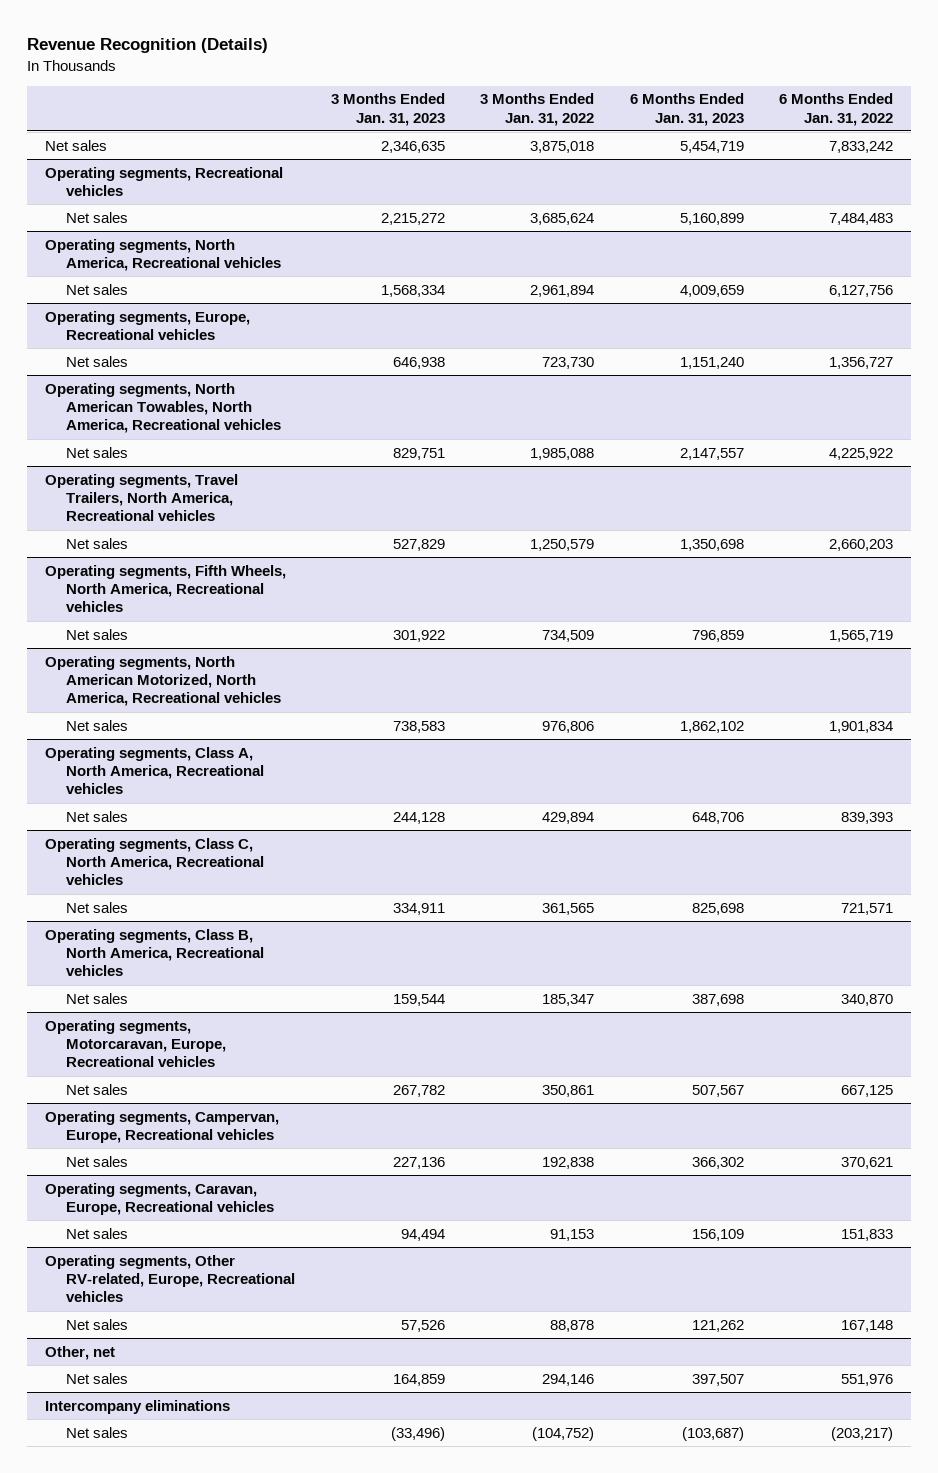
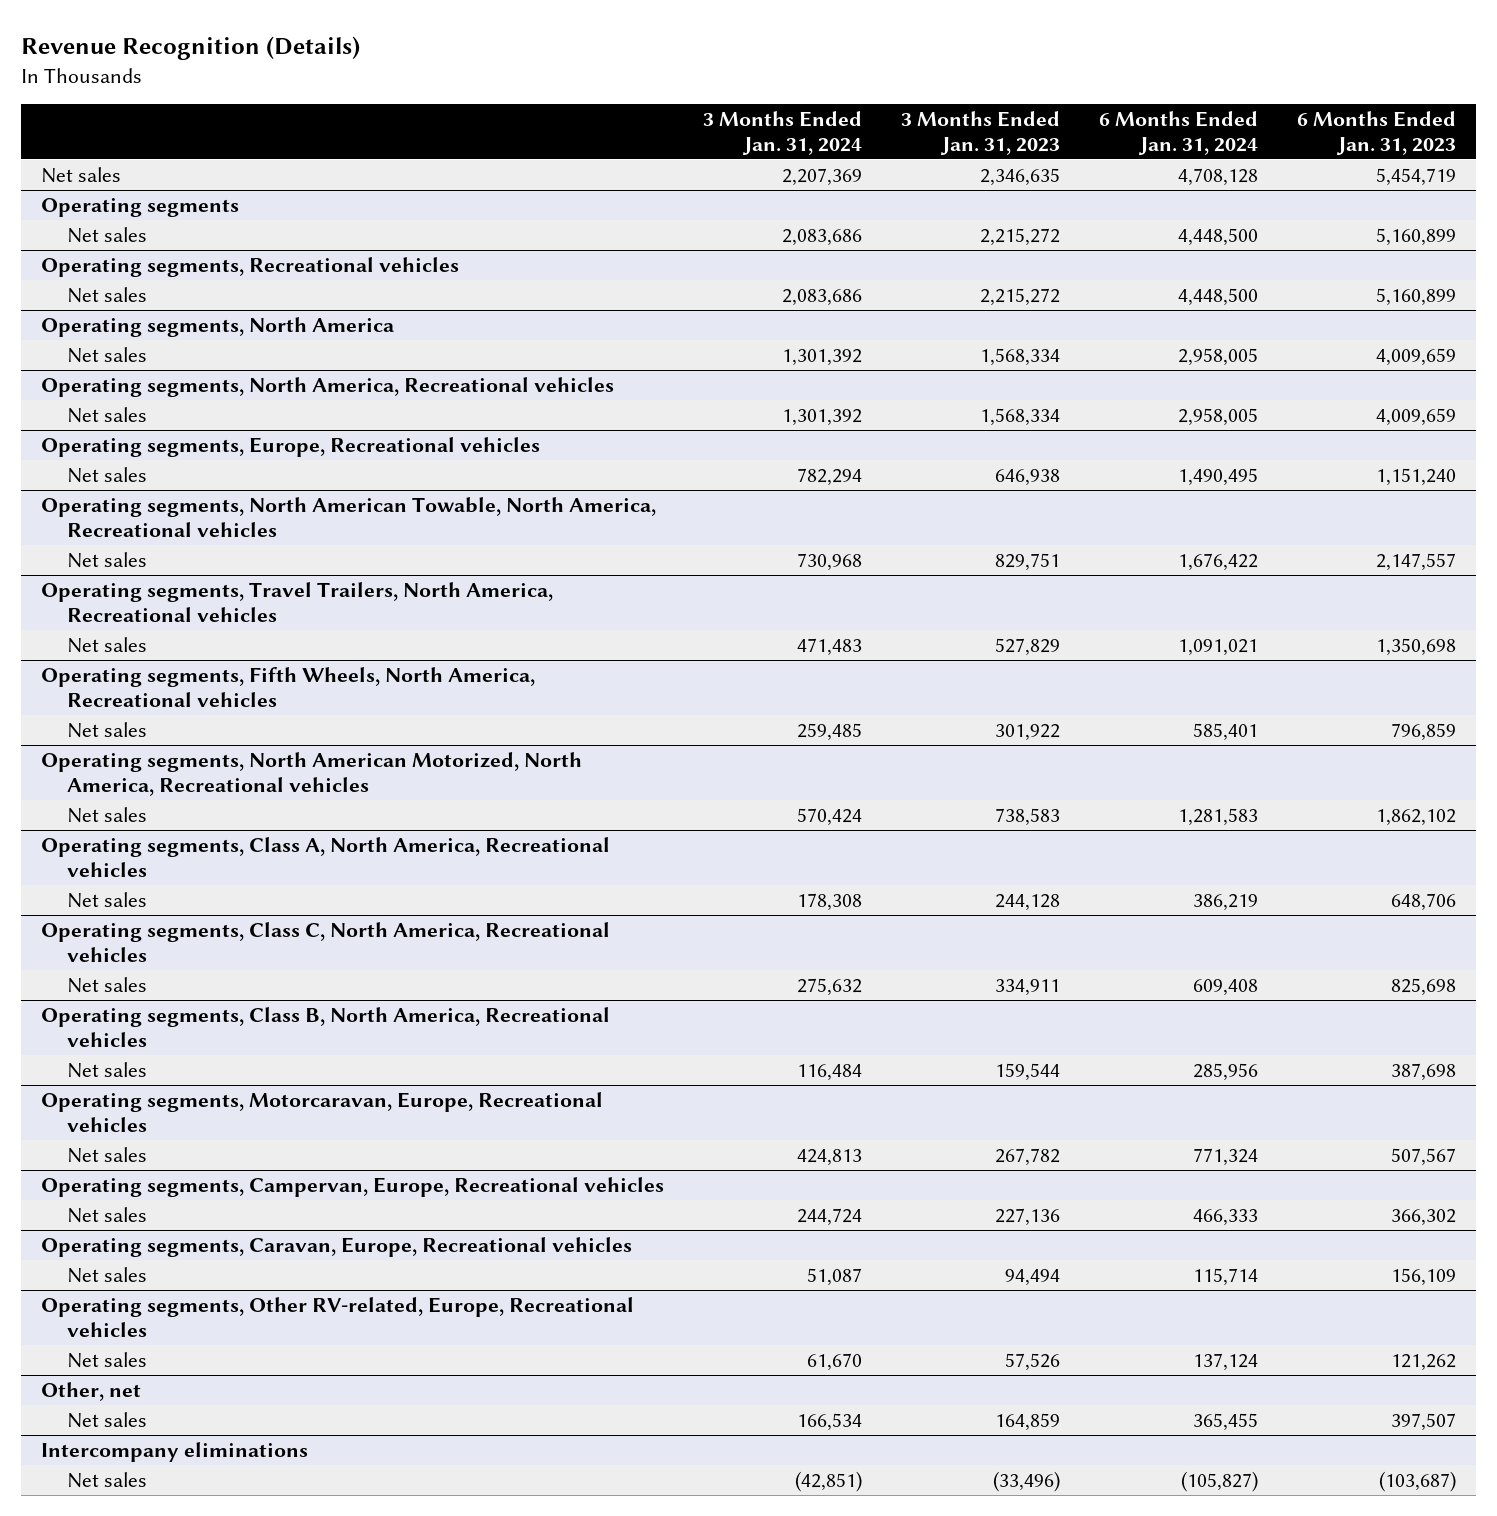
[480,93,595,126] 3 Months Ended Jan. 31, 2022 -> none
[779,93,894,126] 6 Months Ended Jan. 31, 2022 -> none
none -> [702,111,862,155] 3 Months Ended Jan. 31, 2024
none -> [1099,111,1259,155] 6 Months Ended Jan. 31, 2024
none -> [40,197,239,217] Operating segments
none -> [66,226,147,243] Net sales
none -> [40,316,394,337] Operating segments, North America
none -> [66,346,147,363] Net sales
[44,382,282,434] Operating segments, North American Towables, North America, Recreational vehicles -> [40,496,656,537] Operating segments, North American Towable, North America, Recreational vehicles

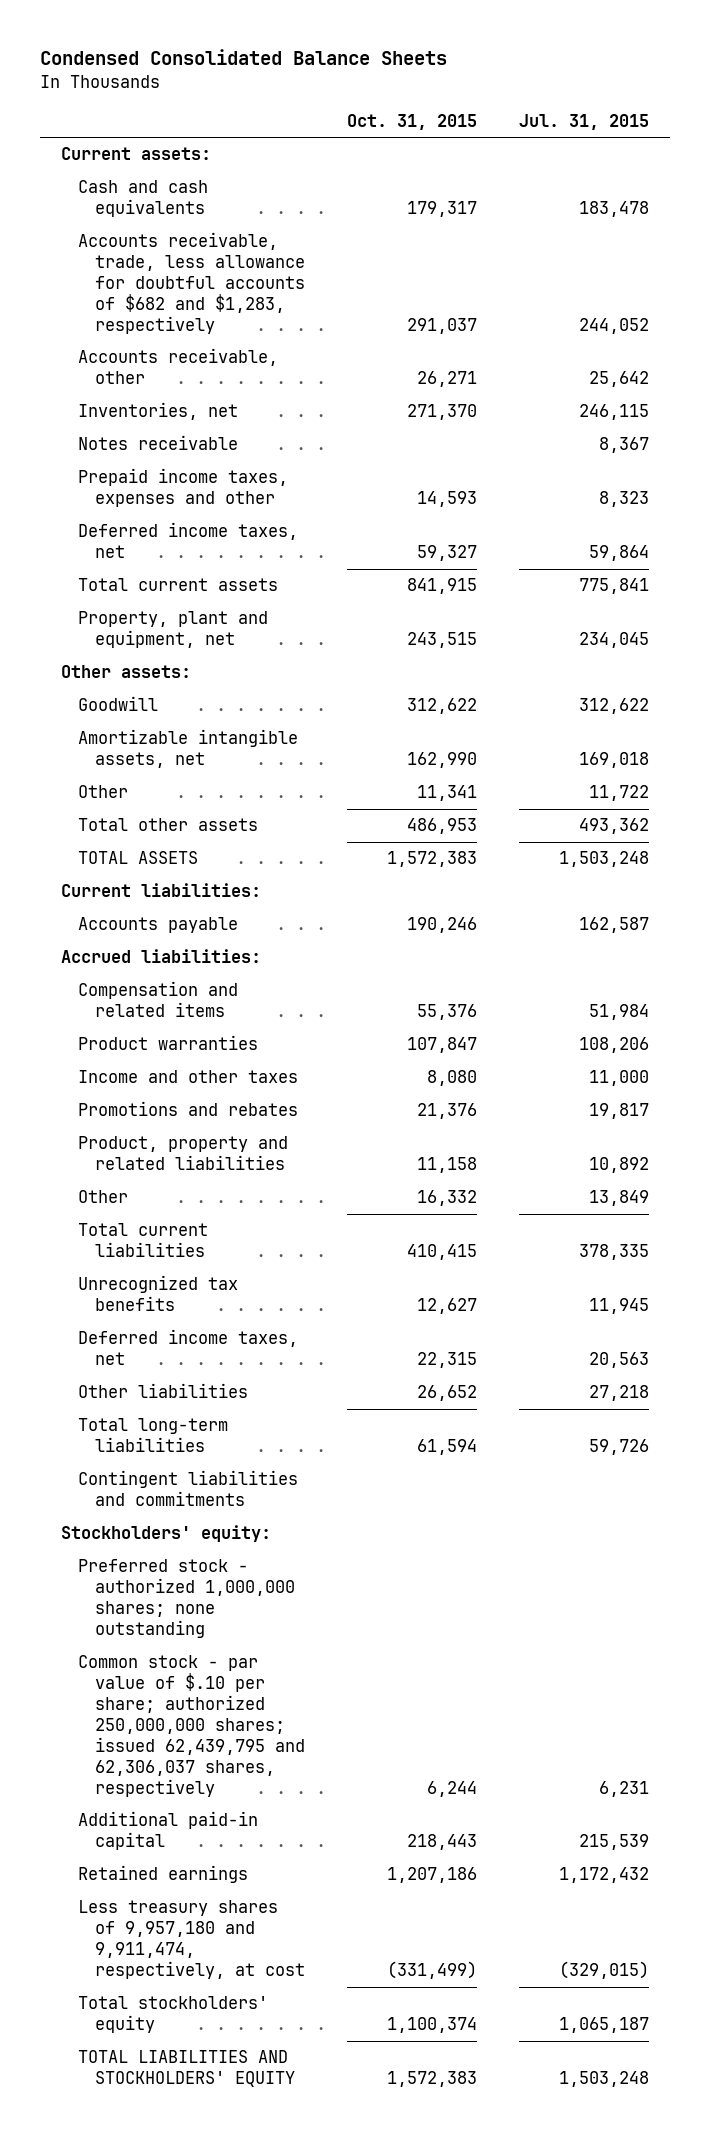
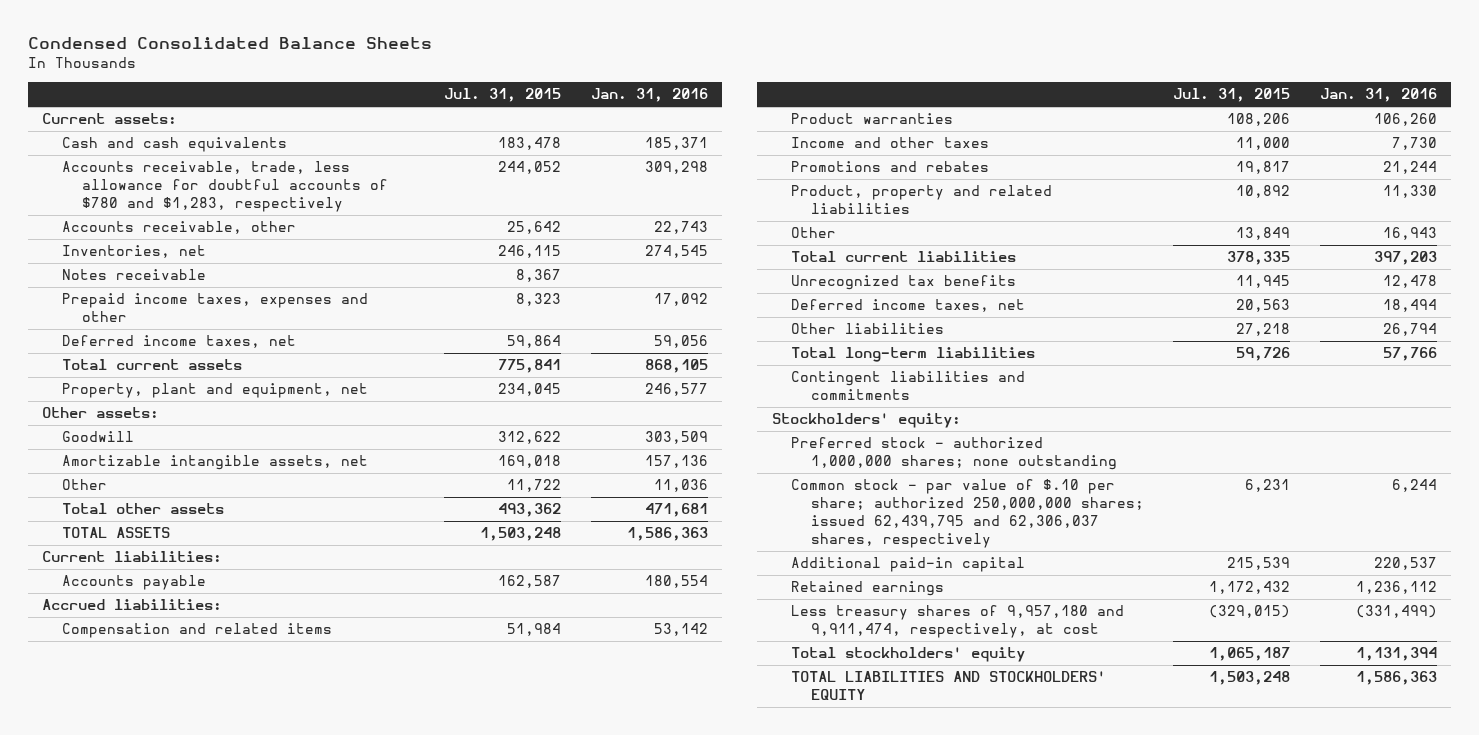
[347,113,478,130] Oct. 31, 2015 -> none
none -> [590,88,708,103] Jan. 31, 2016
[78,232,306,334] Accounts receivable, trade, less allowance for doubtful accounts of $682 and $1,283, respectively -> [62,161,388,213] Accounts receivable, trade, less allowance for doubtful accounts of $780 and $1,283, respectively

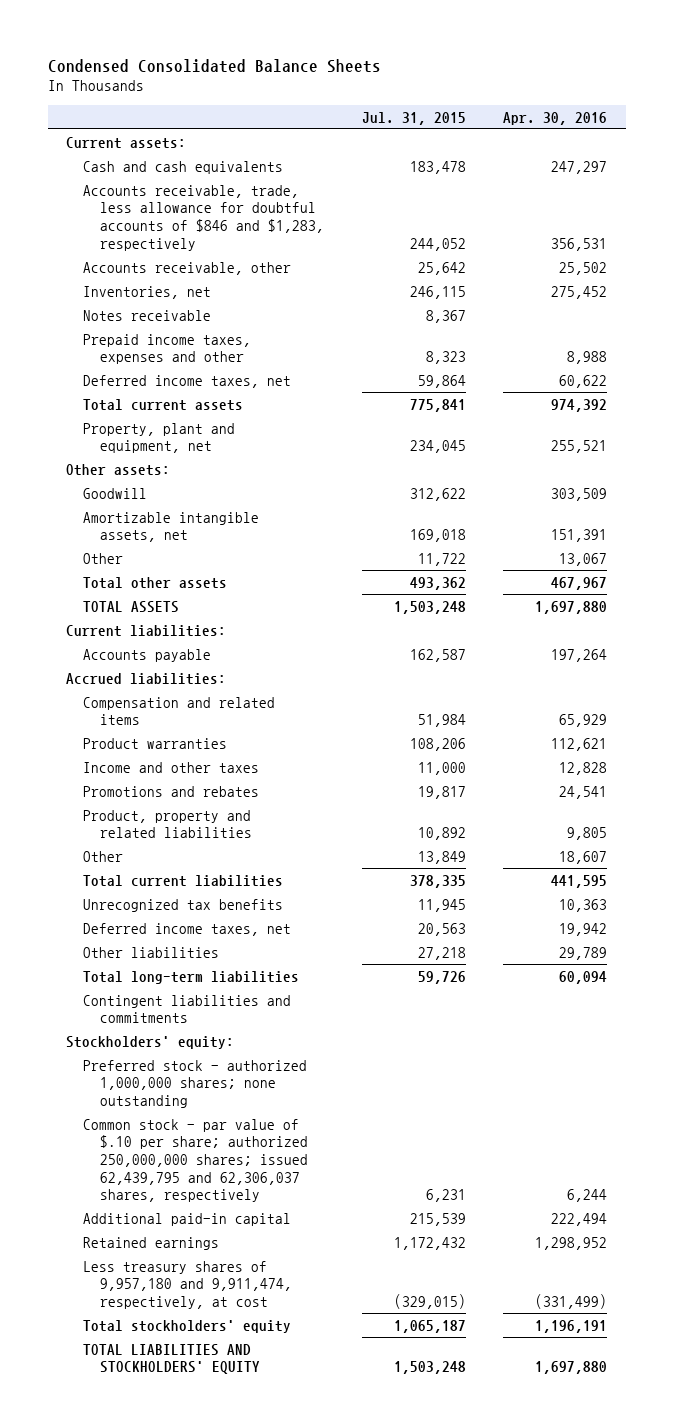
[590,88,708,103] Jan. 31, 2016 -> none
none -> [503,111,608,125] Apr. 30, 2016
[62,161,388,213] Accounts receivable, trade, less allowance for doubtful accounts of $780 and $1,283, respectively -> [83,184,325,251] Accounts receivable, trade, less allowance for doubtful accounts of $846 and $1,283, respectively

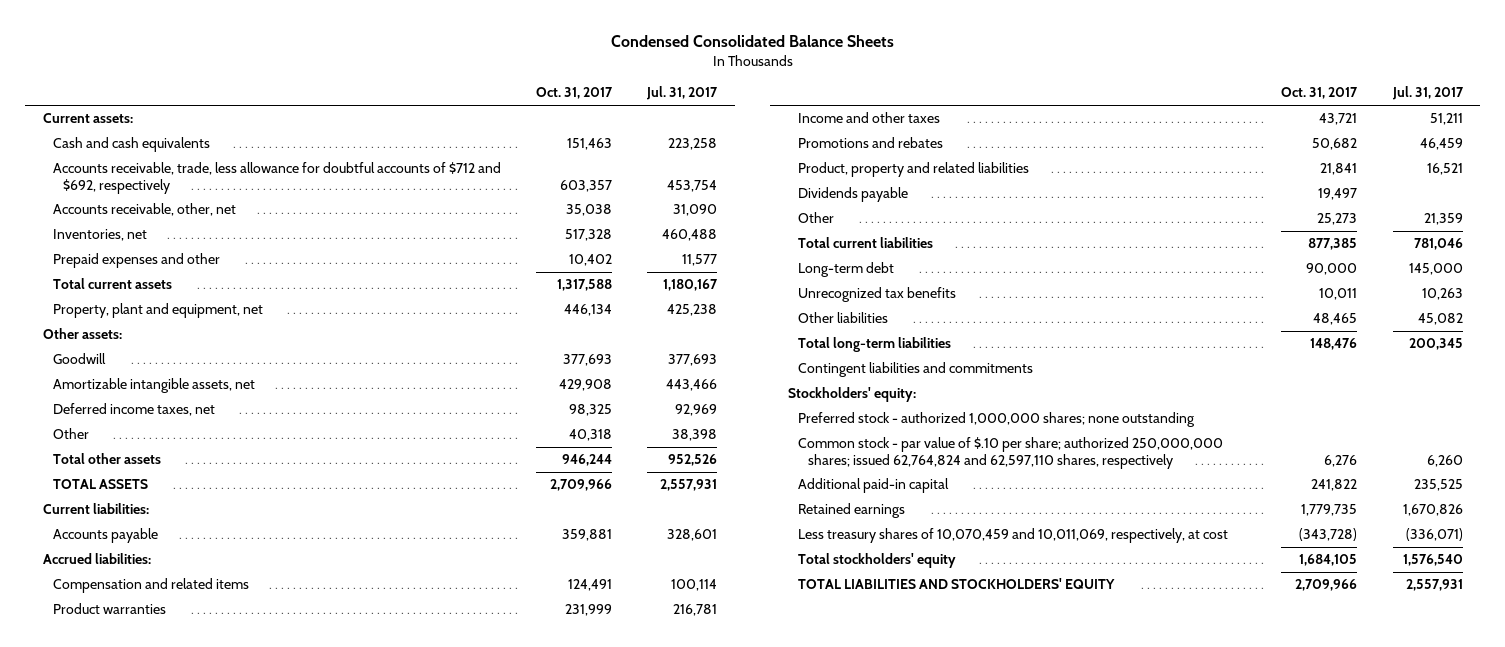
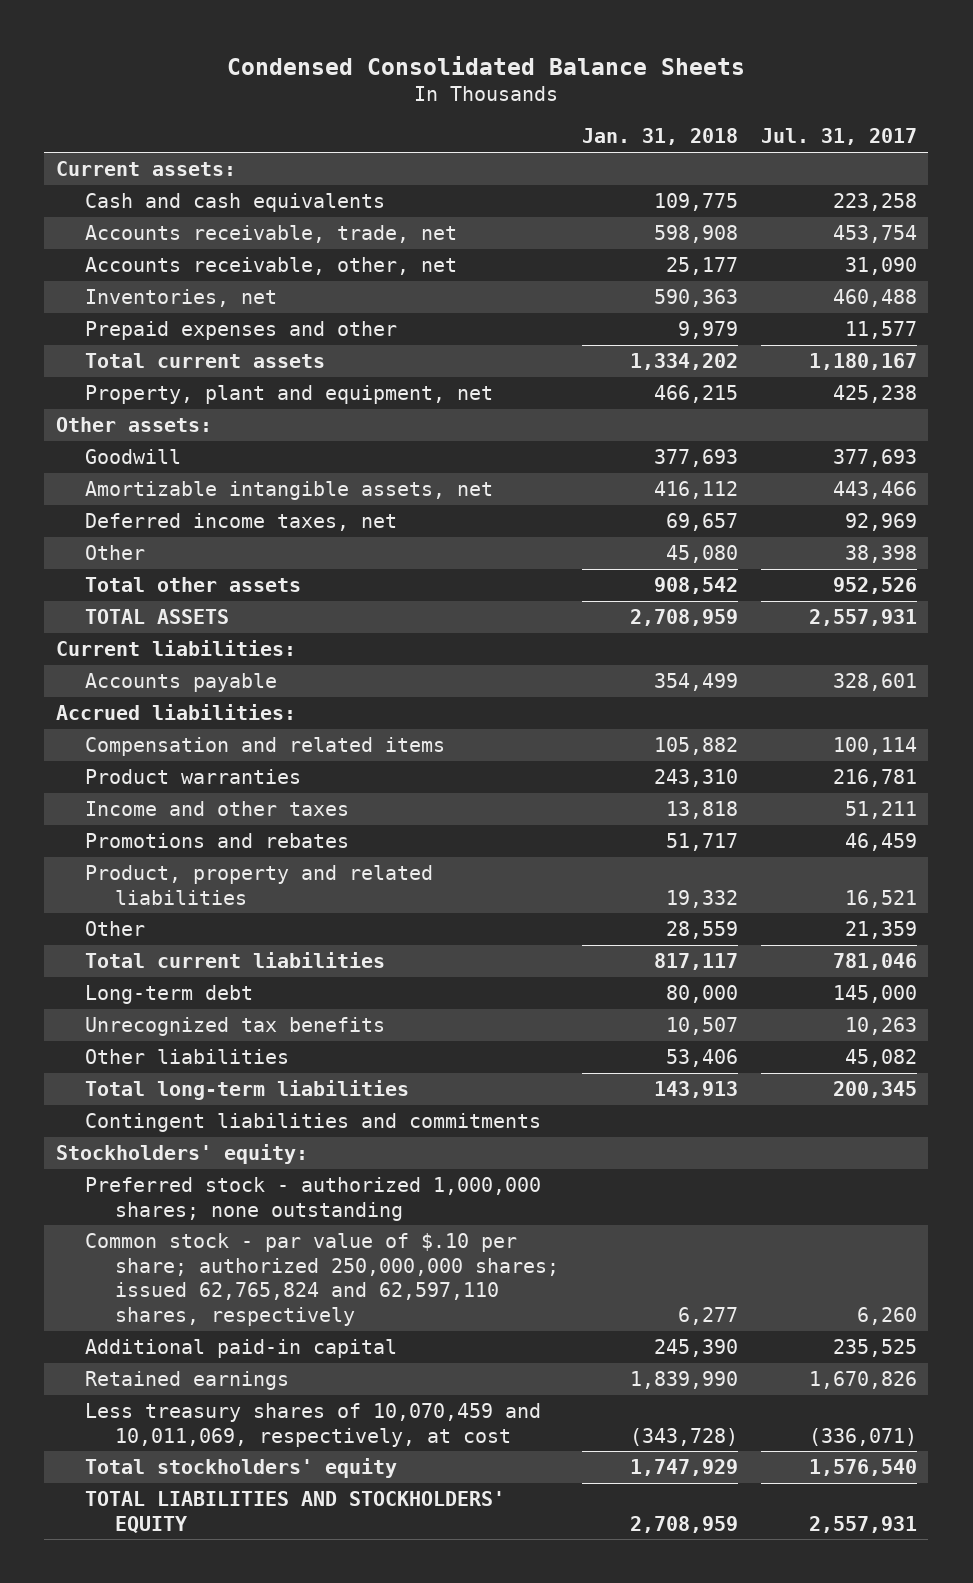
[536,87,614,100] Oct. 31, 2017 -> none
none -> [581,128,738,146] Jan. 31, 2018
[52,162,501,194] Accounts receivable, trade, less allowance for doubtful accounts of $712 and $692, respectively -> [85,224,458,243] Accounts receivable, trade, net
[797,187,908,203] Dividends payable -> none
[797,437,1223,469] Common stock - par value of $.10 per share; authorized 250,000,000 shares; issued 62,764,824 and 62,597,110 shares, respectively -> [85,1232,559,1326] Common stock - par value of $.10 per share; authorized 250,000,000 shares; issued 62,765,824 and 62,597,110 shares, respectively

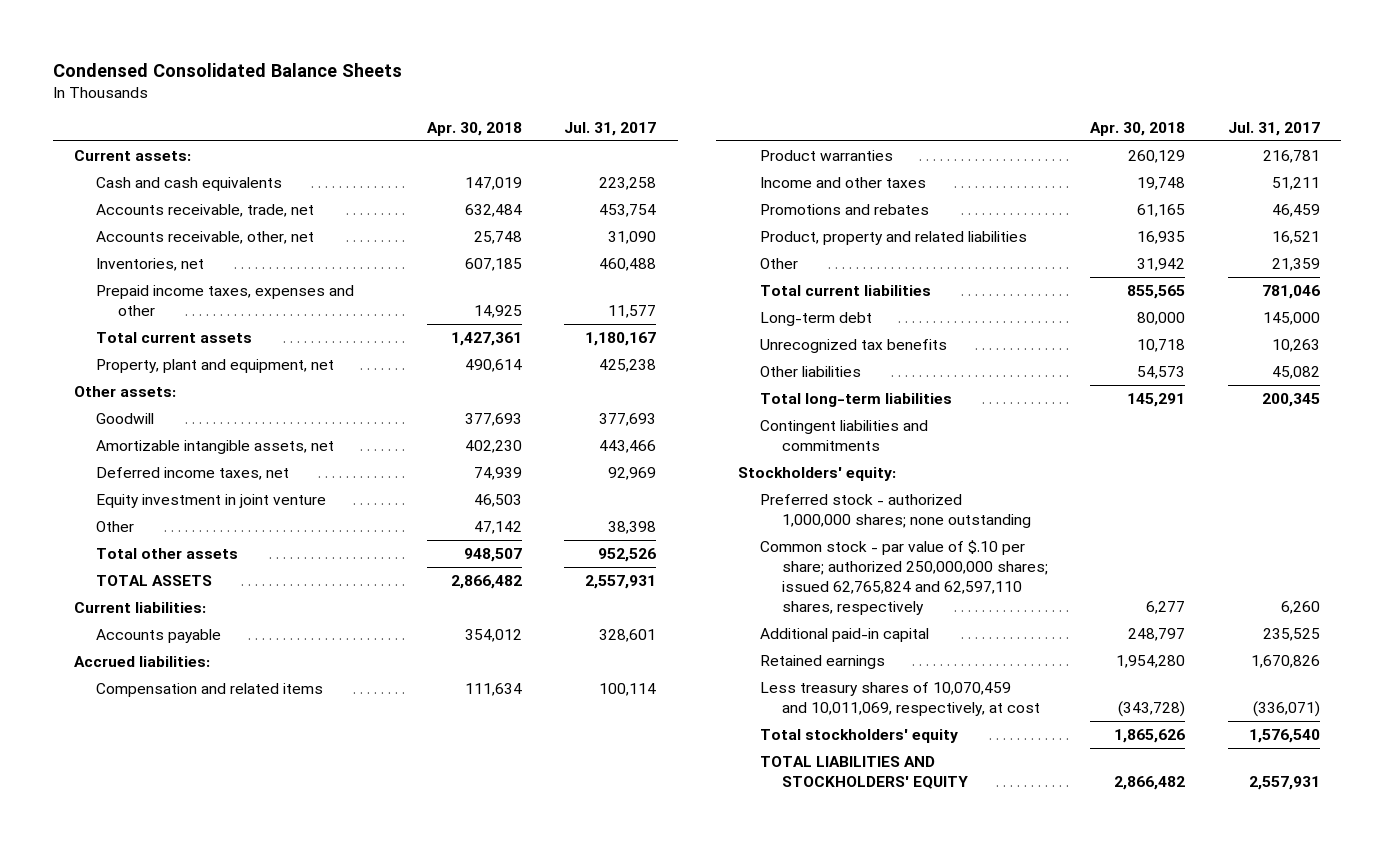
[581,128,738,146] Jan. 31, 2018 -> none
none -> [426,121,522,136] Apr. 30, 2018
[85,320,398,340] Prepaid expenses and other -> [96,285,355,317] Prepaid income taxes, expenses and other
none -> [96,494,327,509] Equity investment in joint venture

